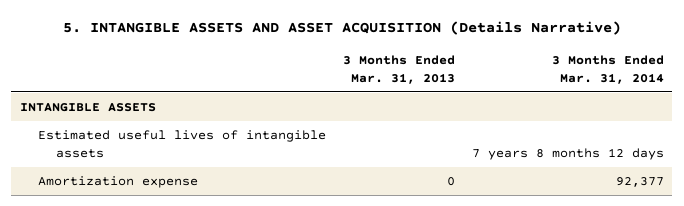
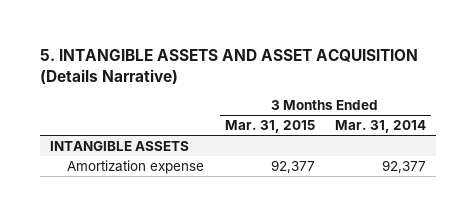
[342,55,455,84] 3 Months Ended Mar. 31, 2013 -> none
none -> [224,120,315,134] Mar. 31, 2015
[38,130,327,158] Estimated useful lives of intangible assets -> none

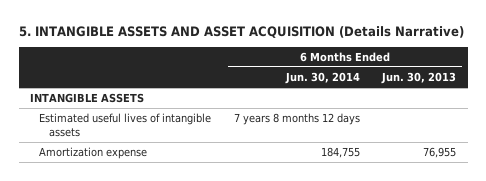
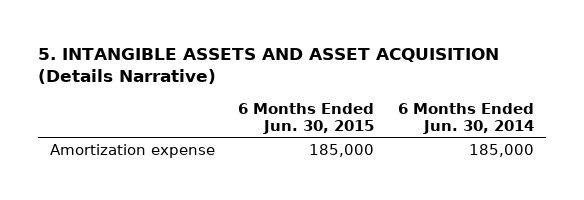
[381,72,457,85] Jun. 30, 2013 -> none
none -> [238,102,375,134] 6 Months Ended Jun. 30, 2015
[29,93,144,104] INTANGIBLE ASSETS -> none
[39,113,212,137] Estimated useful lives of intangible assets -> none
[320,147,360,159] 184,755 -> [469,144,535,158] 185,000

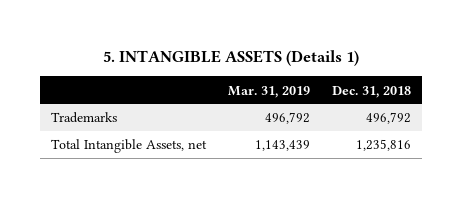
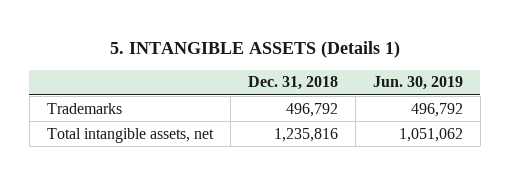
[228,85,311,98] Mar. 31, 2019 -> none
none -> [372,76,463,91] Jun. 30, 2019
[51,139,208,154] Total Intangible Assets, net -> [46,127,214,143] Total intangible assets, net

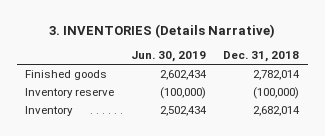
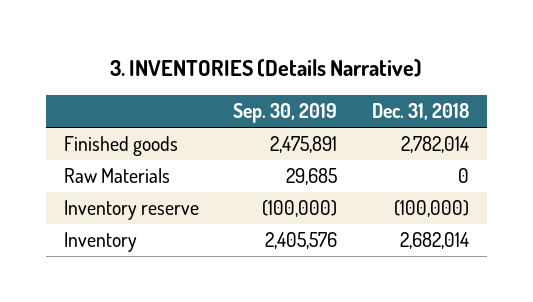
[131,51,207,63] Jun. 30, 2019 -> none
none -> [233,103,338,124] Sep. 30, 2019
none -> [63,168,170,184] Raw Materials

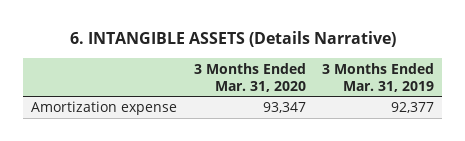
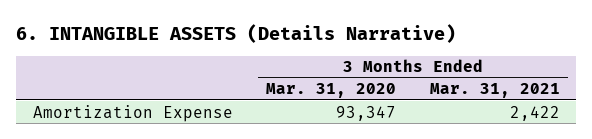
[322,62,435,92] 3 Months Ended Mar. 31, 2019 -> none
none -> [429,83,560,99] Mar. 31, 2021
[31,101,178,116] Amortization expense -> [32,104,233,122] Amortization Expense

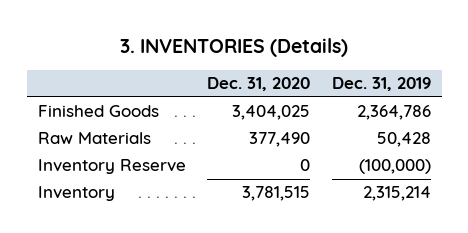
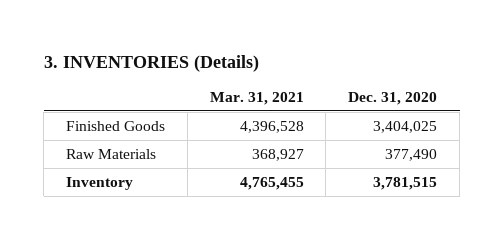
[331,77,431,92] Dec. 31, 2019 -> none
none -> [209,92,304,106] Mar. 31, 2021
[37,159,186,175] Inventory Reserve -> none

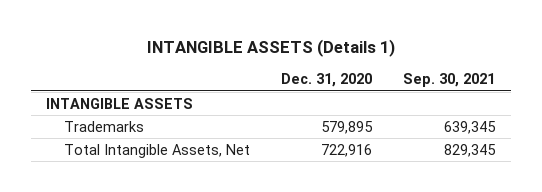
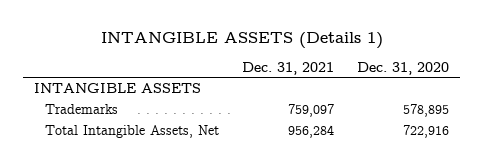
[403,73,496,88] Sep. 30, 2021 -> none
none -> [242,61,335,75] Dec. 31, 2021
[320,120,373,134] 579,895 -> [402,103,449,117] 578,895

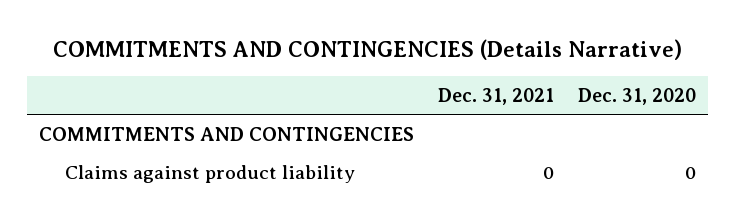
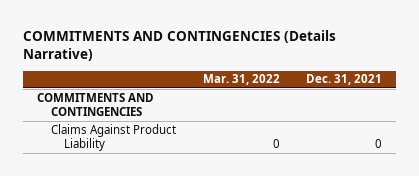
[578,87,697,105] Dec. 31, 2020 -> none
none -> [202,74,280,86] Mar. 31, 2022
[65,164,356,183] Claims against product liability -> [50,123,176,152] Claims Against Product Liability

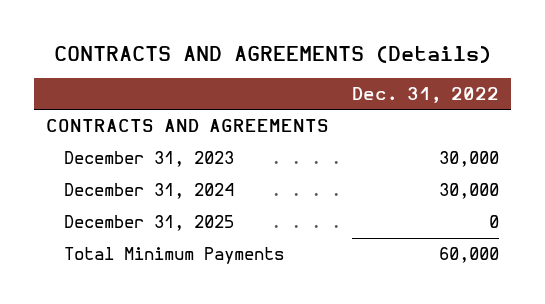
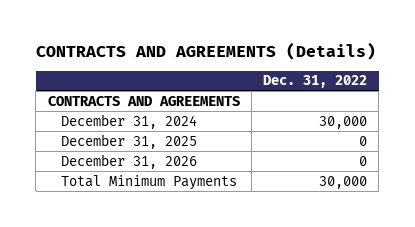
[64,151,235,168] December 31, 2023 -> none
none -> [60,153,197,169] December 31, 2026
[439,247,500,264] 60,000 -> [319,175,368,189] 30,000

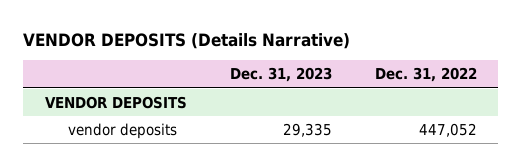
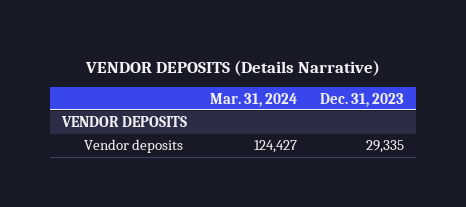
[374,67,477,83] Dec. 31, 2022 -> none
none -> [210,92,298,107] Mar. 31, 2024
[67,122,177,139] vendor deposits -> [84,139,184,154] Vendor deposits

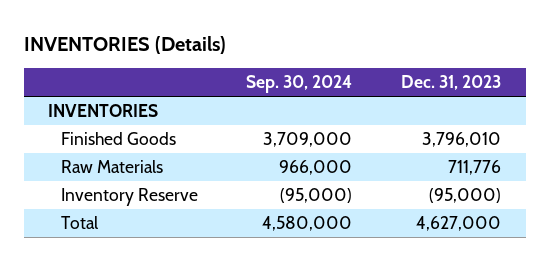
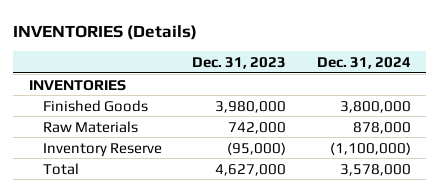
[246,75,353,94] Sep. 30, 2024 -> none
none -> [316,56,411,69] Dec. 31, 2024
[422,132,502,148] 3,796,010 -> [215,100,287,113] 3,980,000
[448,160,502,176] 711,776 -> [228,121,287,134] 742,000

